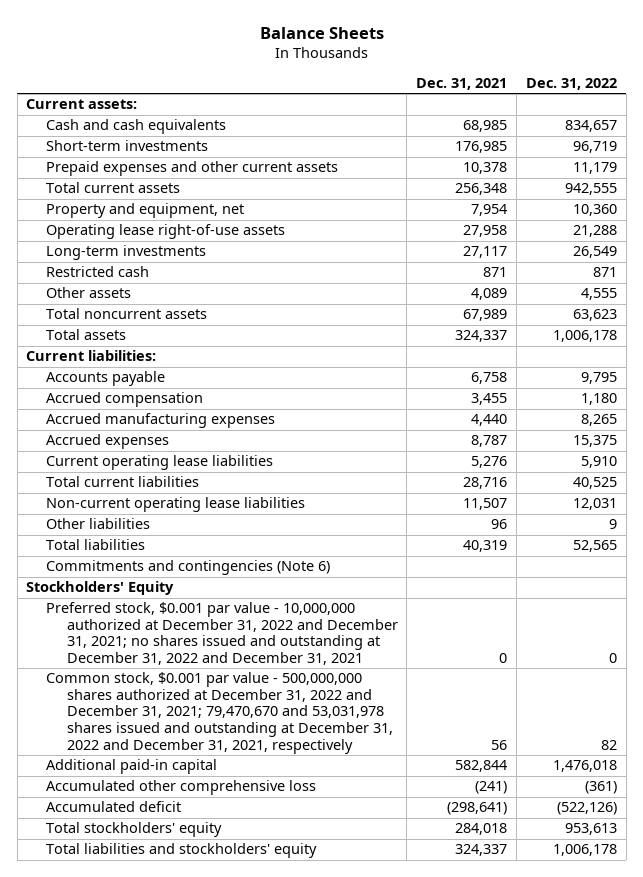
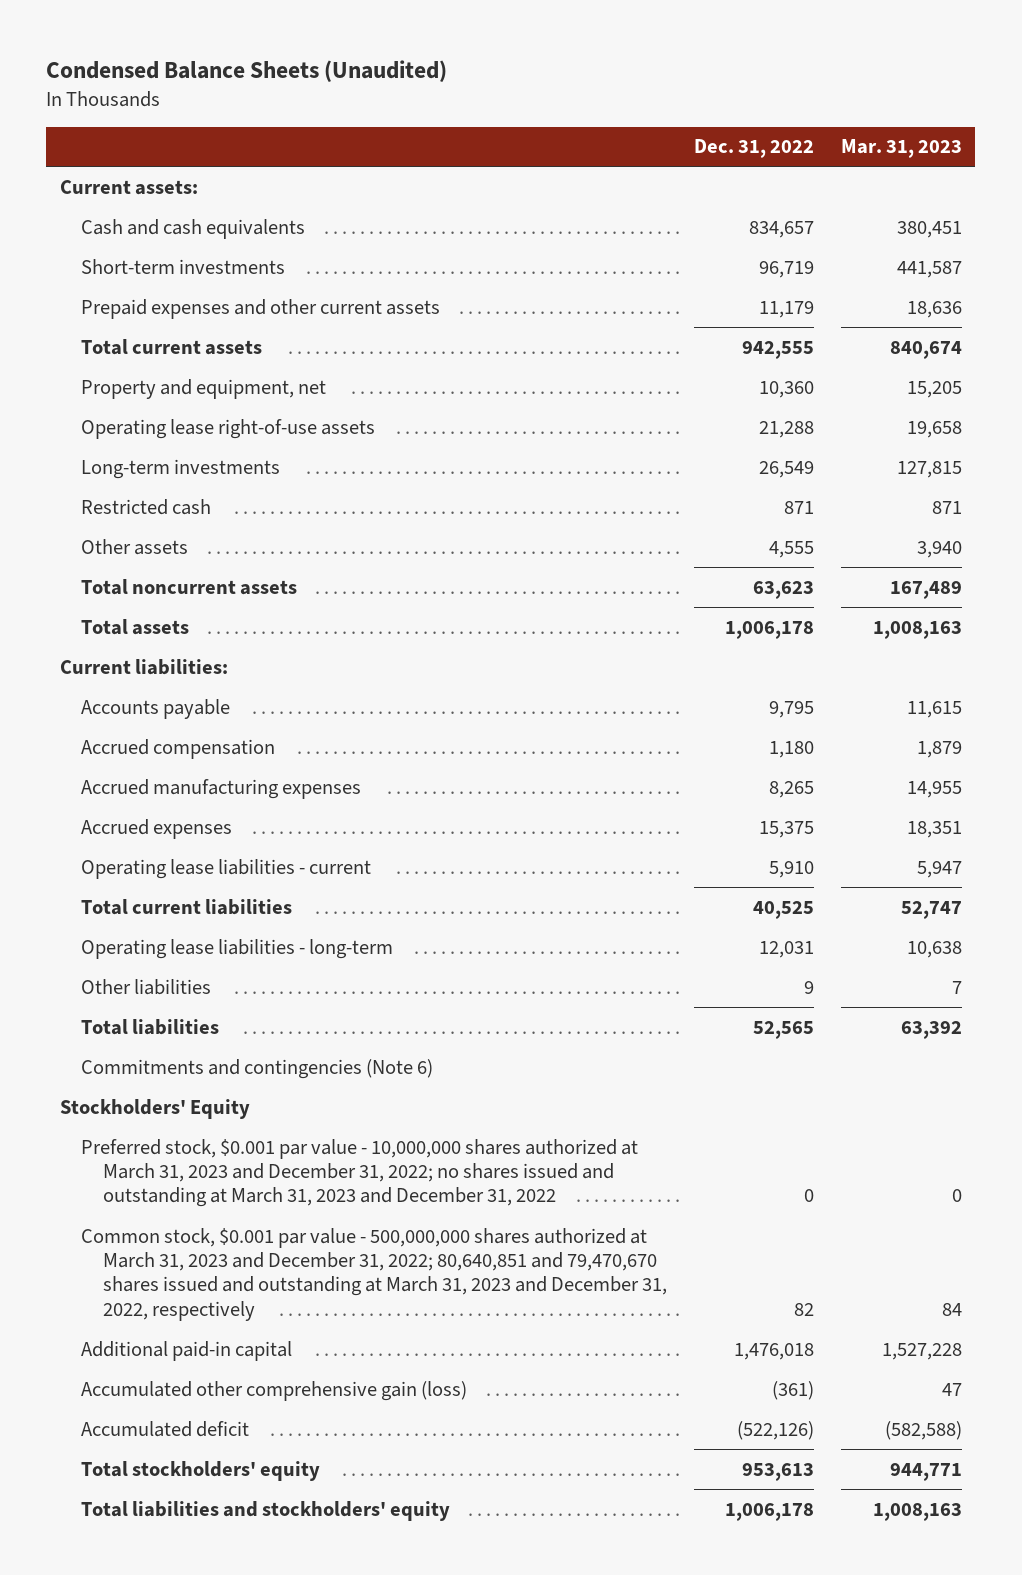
[259,27,384,40] Balance Sheets -> [46,60,448,83] Condensed Balance Sheets (Unaudited)
[416,78,508,91] Dec. 31, 2021 -> none
none -> [840,139,962,159] Mar. 31, 2023
[46,455,274,471] Current operating lease liabilities -> [81,858,372,879] Operating lease liabilities - current
[46,497,306,513] Non-current operating lease liabilities -> [81,938,394,959] Operating lease liabilities - long-term
[46,602,398,665] Preferred stock, $0.001 par value - 10,000,000 authorized at December 31, 2022 and December 31, 2021; no shares issued and outstanding at December 31, 2022 and December 31, 2021 -> [81,1138,639,1208] Preferred stock, $0.001 par value - 10,000,000 shares authorized at March 31, 2023 and December 31, 2022; no shares issued and outstanding at March 31, 2023 and December 31, 2022
[46,672,393,754] Common stock, $0.001 par value - 500,000,000 shares authorized at December 31, 2022 and December 31, 2021; 79,470,670 and 53,031,978 shares issued and outstanding at December 31, 2022 and December 31, 2021, respectively -> [81,1227,667,1321] Common stock, $0.001 par value - 500,000,000 shares authorized at March 31, 2023 and December 31, 2022; 80,640,851 and 79,470,670 shares issued and outstanding at March 31, 2023 and December 31, 2022, respectively
[46,780,317,796] Accumulated other comprehensive loss -> [81,1380,468,1401] Accumulated other comprehensive gain (loss)

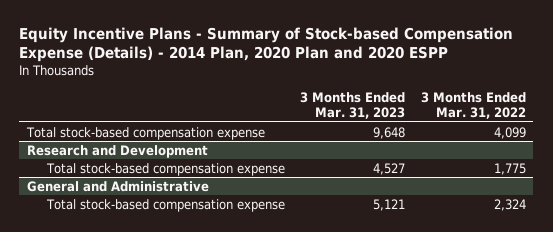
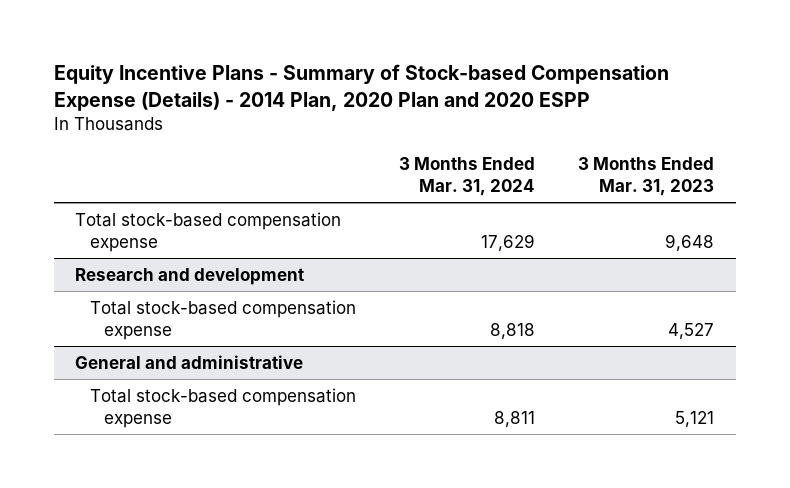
[420,91,526,119] 3 Months Ended Mar. 31, 2022 -> none
none -> [398,156,535,196] 3 Months Ended Mar. 31, 2024
[26,144,208,158] Research and Development -> [75,267,305,285] Research and development
[26,180,209,192] General and Administrative -> [75,354,304,369] General and administrative

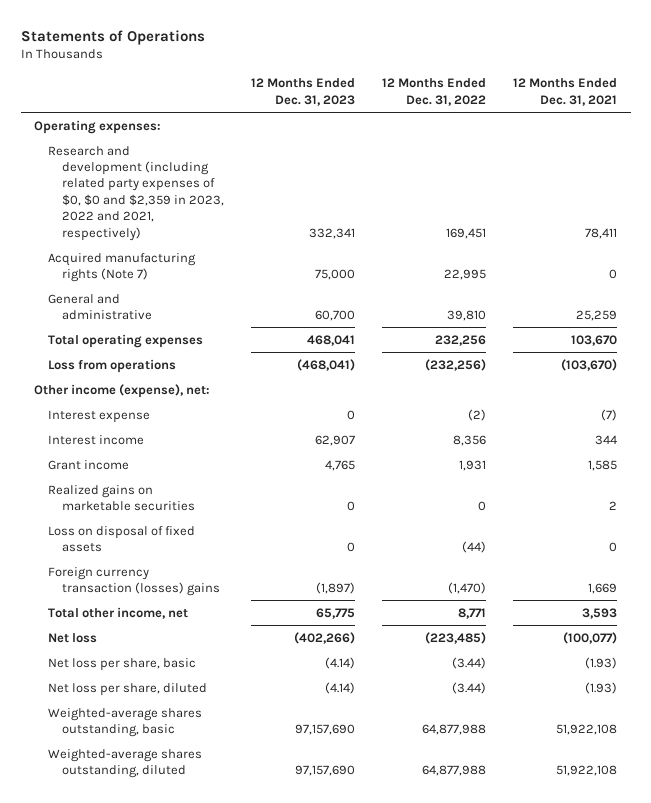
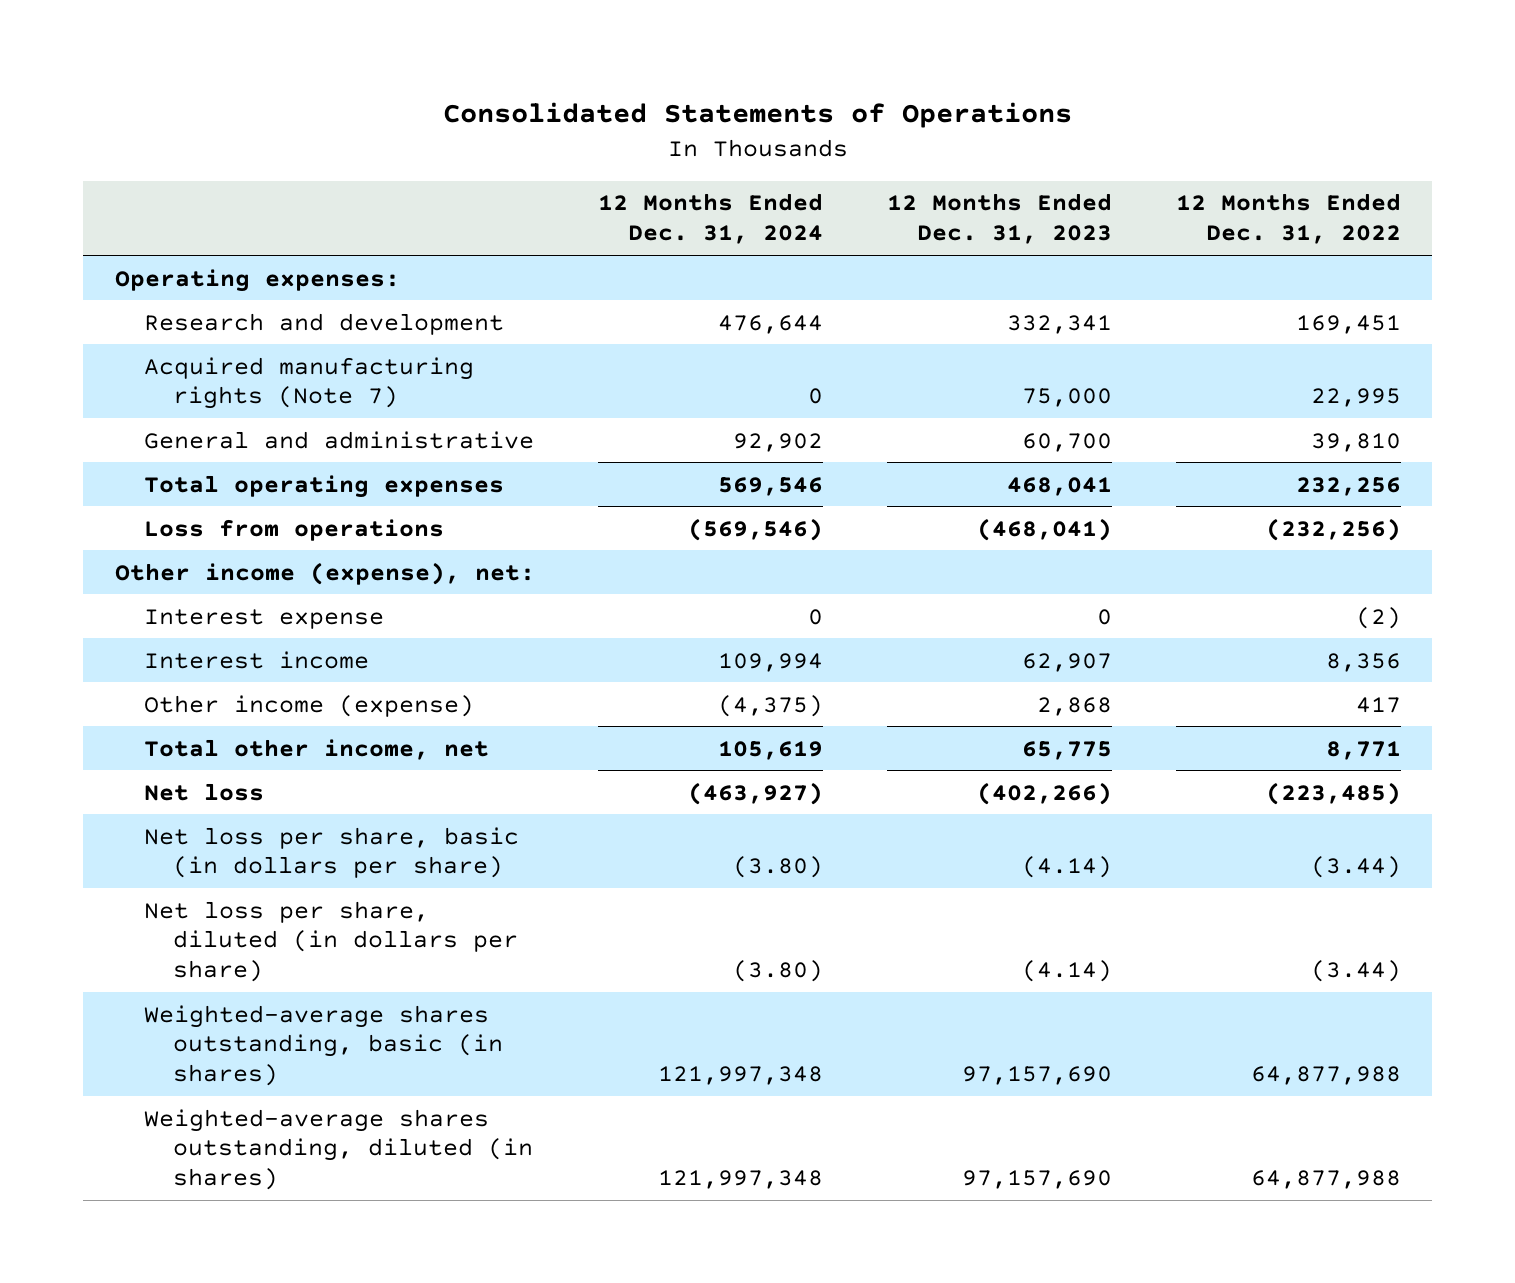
[20,29,205,45] Statements of Operations -> [442,101,1072,128] Consolidated Statements of Operations
[513,78,618,106] 12 Months Ended Dec. 31, 2021 -> none
none -> [598,193,824,245] 12 Months Ended Dec. 31, 2024
[47,145,224,241] Research and development (including related party expenses of $0, $0 and $2,359 in 2023, 2022 and 2021, respectively) -> [144,312,505,335] Research and development
[47,459,129,470] Grant income -> none
[47,484,195,511] Realized gains on marketable securities -> none
[47,525,195,552] Loss on disposal of fixed assets -> none
[47,566,220,596] Foreign currency transaction (losses) gains -> none
none -> [144,694,475,717] Other income (expense)
[47,657,196,671] Net loss per share, basic -> [144,826,520,879] Net loss per share, basic (in dollars per share)
[47,682,207,696] Net loss per share, diluted -> [144,900,519,983] Net loss per share, diluted (in dollars per share)
[47,707,202,737] Weighted-average shares outstanding, basic -> [144,1004,504,1087] Weighted-average shares outstanding, basic (in shares)
[47,748,202,778] Weighted-average shares outstanding, diluted -> [144,1108,534,1191] Weighted-average shares outstanding, diluted (in shares)

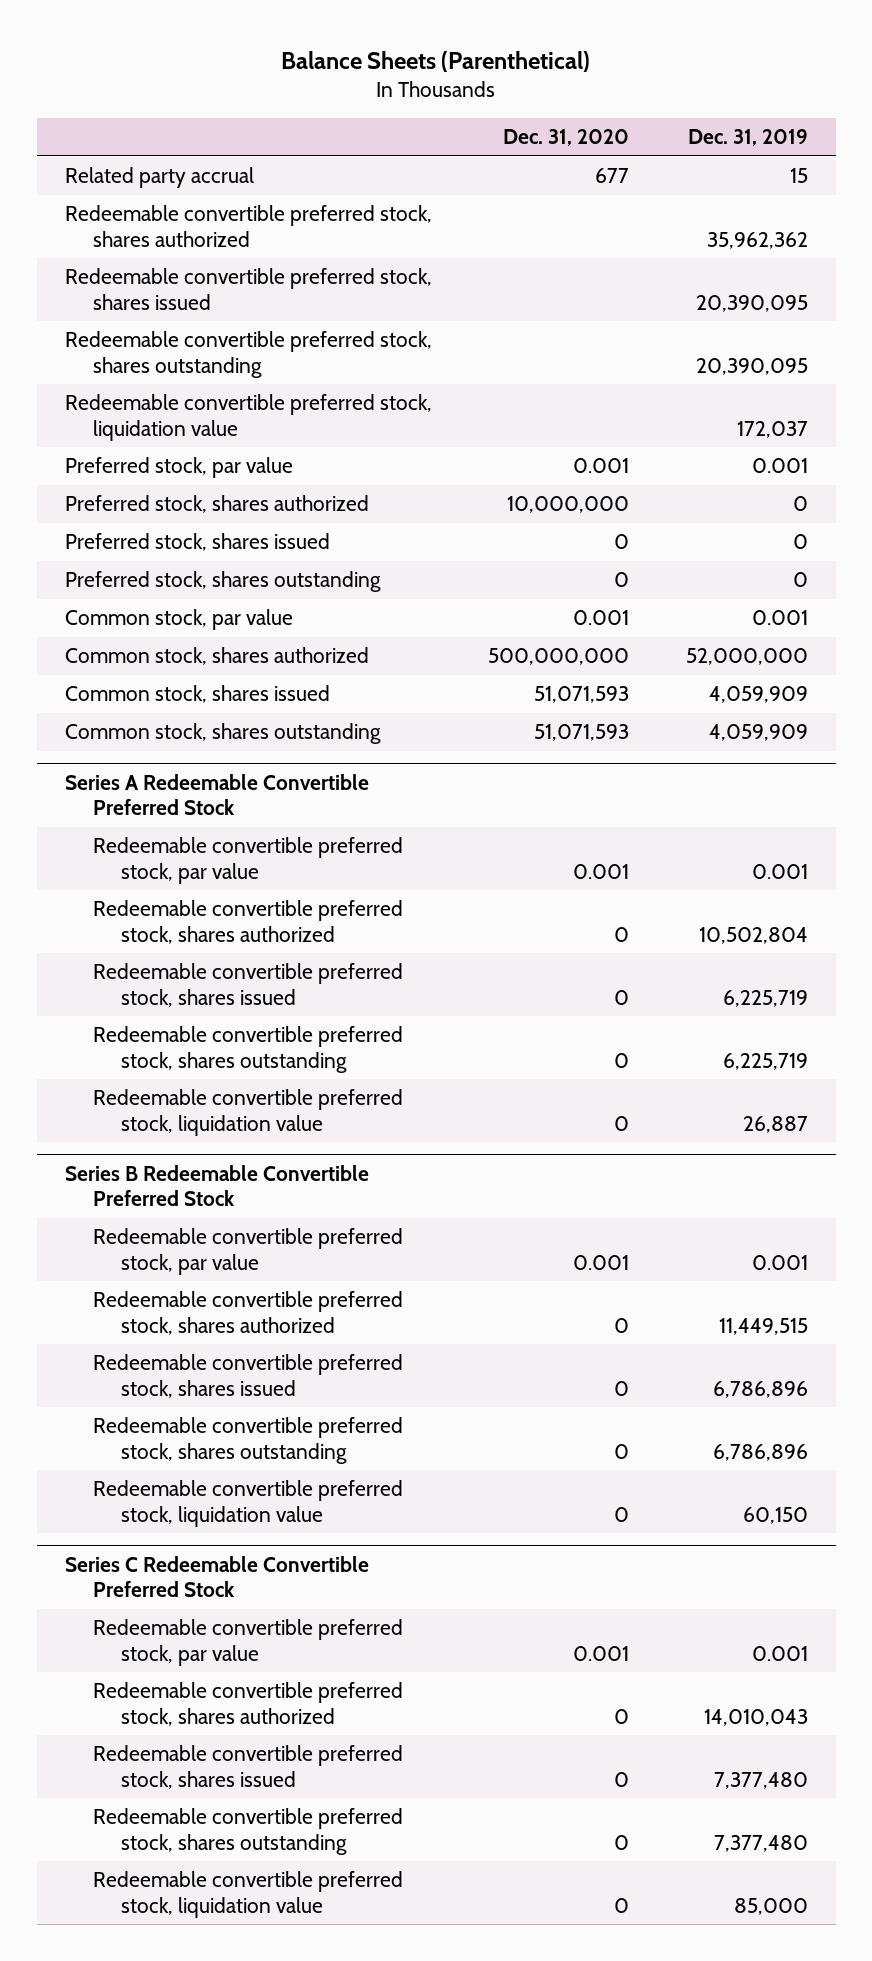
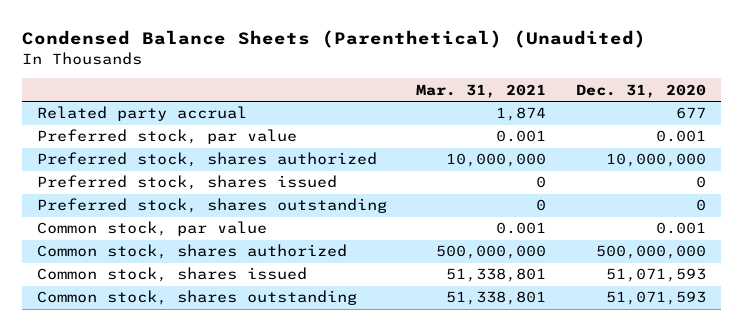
[281,50,591,72] Balance Sheets (Parenthetical) -> [22,30,647,49] Condensed Balance Sheets (Parenthetical) (Unaudited)
[687,128,808,146] Dec. 31, 2019 -> none
none -> [416,83,547,98] Mar. 31, 2021
[64,205,432,247] Redeemable convertible preferred stock, shares authorized -> none
[64,268,432,310] Redeemable convertible preferred stock, shares issued -> none
[64,331,432,378] Redeemable convertible preferred stock, shares outstanding -> none
[64,394,432,441] Redeemable convertible preferred stock, liquidation value -> none
[64,773,369,816] Series A Redeemable Convertible Preferred Stock -> none
[92,837,403,884] Redeemable convertible preferred stock, par value -> none
[92,900,403,944] Redeemable convertible preferred stock, shares authorized -> none
[92,963,403,1007] Redeemable convertible preferred stock, shares issued -> none
[92,1026,403,1073] Redeemable convertible preferred stock, shares outstanding -> none
[92,1089,403,1136] Redeemable convertible preferred stock, liquidation value -> none
[64,1164,369,1207] Series B Redeemable Convertible Preferred Stock -> none
[92,1228,403,1275] Redeemable convertible preferred stock, par value -> none
[92,1291,403,1335] Redeemable convertible preferred stock, shares authorized -> none
[92,1354,403,1398] Redeemable convertible preferred stock, shares issued -> none
[92,1417,403,1464] Redeemable convertible preferred stock, shares outstanding -> none
[92,1480,403,1527] Redeemable convertible preferred stock, liquidation value -> none
[64,1555,369,1598] Series C Redeemable Convertible Preferred Stock -> none
[92,1619,403,1666] Redeemable convertible preferred stock, par value -> none
[92,1682,403,1726] Redeemable convertible preferred stock, shares authorized -> none
[92,1745,403,1789] Redeemable convertible preferred stock, shares issued -> none
[92,1808,403,1855] Redeemable convertible preferred stock, shares outstanding -> none
[92,1871,403,1918] Redeemable convertible preferred stock, liquidation value -> none

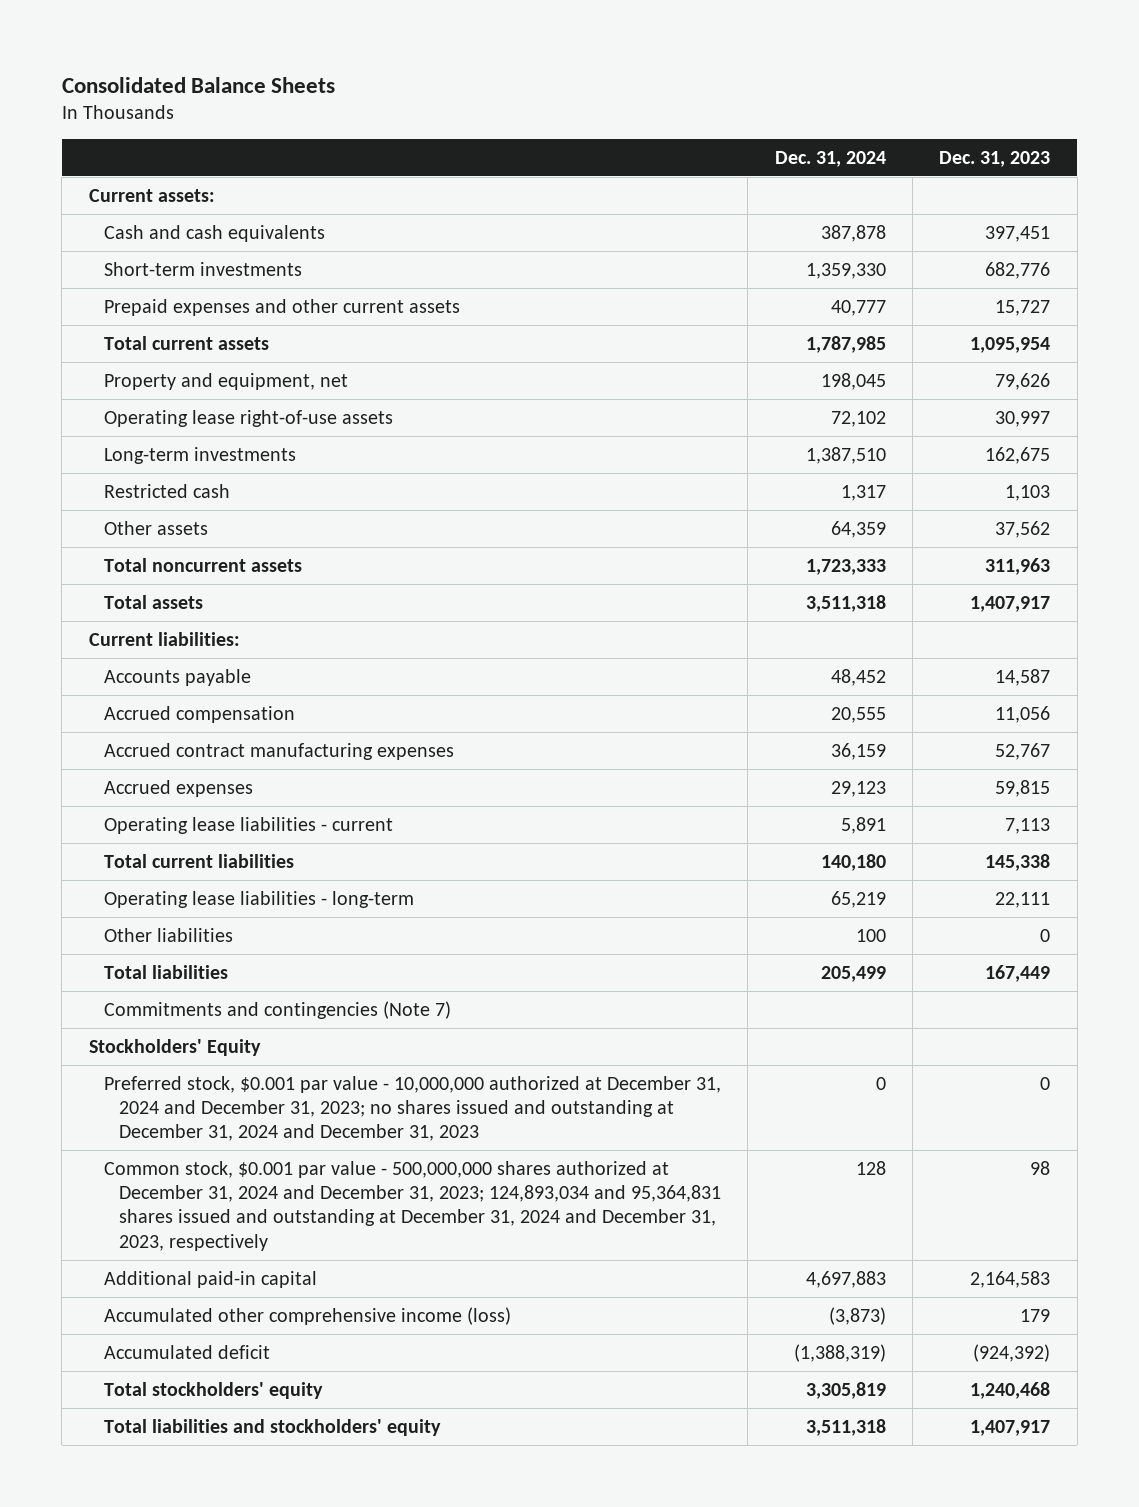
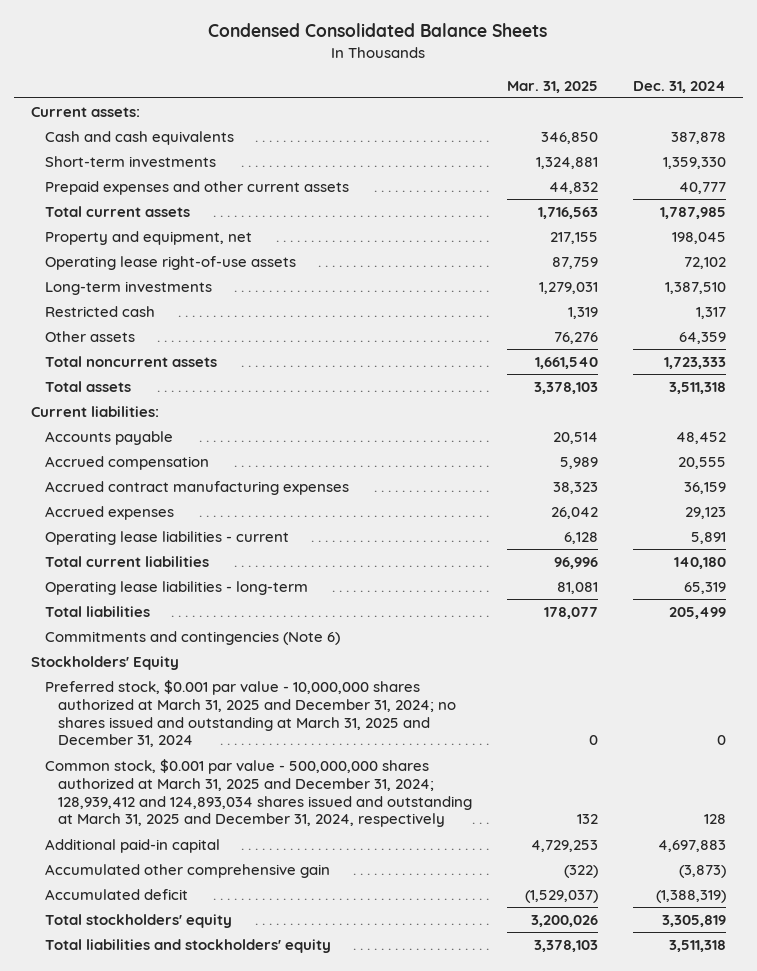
[61,76,335,93] Consolidated Balance Sheets -> [208,23,548,38] Condensed Consolidated Balance Sheets
[939,150,1051,167] Dec. 31, 2023 -> none
none -> [506,80,598,93] Mar. 31, 2025
[103,927,233,942] Other liabilities -> none
[830,890,886,908] 65,219 -> [683,581,726,594] 65,319
[103,1000,451,1019] Commitments and contingencies (Note 7) -> [44,630,340,645] Commitments and contingencies (Note 6)
[103,1075,721,1142] Preferred stock, $0.001 par value - 10,000,000 authorized at December 31, 2024 and December 31, 2023; no shares issued and outstanding at December 31, 2024 and December 31, 2023 -> [44,679,457,748] Preferred stock, $0.001 par value - 10,000,000 shares authorized at March 31, 2025 and December 31, 2024; no shares issued and outstanding at March 31, 2025 and December 31, 2024
[103,1160,721,1251] Common stock, $0.001 par value - 500,000,000 shares authorized at December 31, 2024 and December 31, 2023; 124,893,034 and 95,364,831 shares issued and outstanding at December 31, 2024 and December 31, 2023, respectively -> [44,758,473,828] Common stock, $0.001 par value - 500,000,000 shares authorized at March 31, 2025 and December 31, 2024; 128,939,412 and 124,893,034 shares issued and outstanding at March 31, 2025 and December 31, 2024, respectively
[103,1306,511,1325] Accumulated other comprehensive income (loss) -> [44,863,330,878] Accumulated other comprehensive gain

